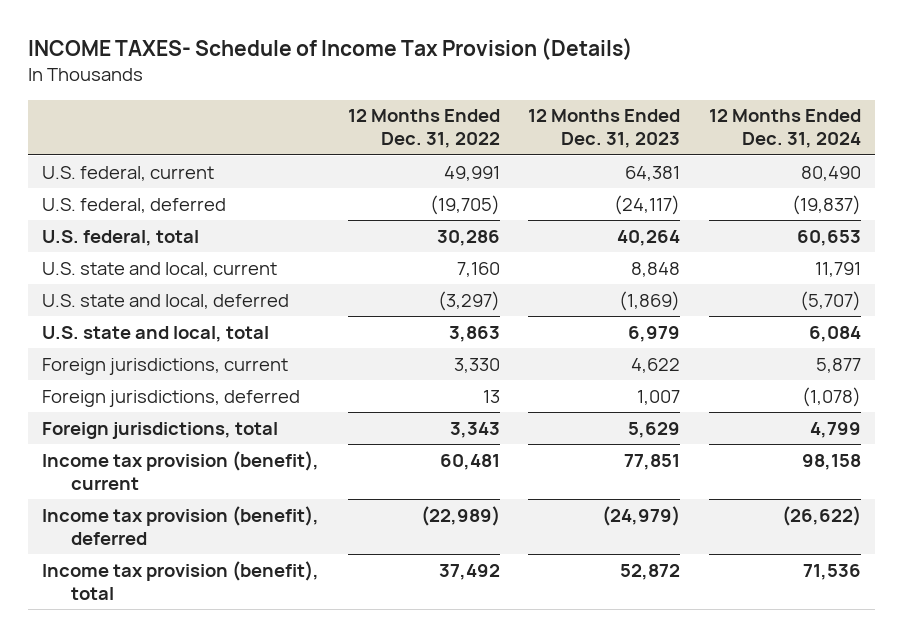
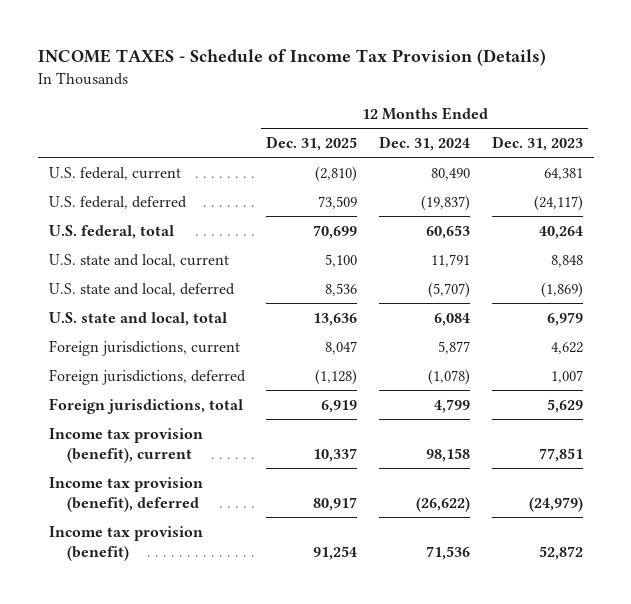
[27,38,633,61] INCOME TAXES- Schedule of Income Tax Provision (Details) -> [37,49,546,67] INCOME TAXES - Schedule of Income Tax Provision (Details)
[347,109,500,149] 12 Months Ended Dec. 31, 2022 -> none
none -> [266,136,358,152] Dec. 31, 2025
[42,560,320,600] Income tax provision (benefit), total -> [48,525,203,561] Income tax provision (benefit)

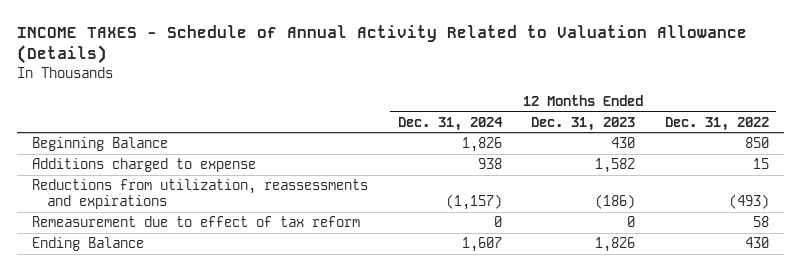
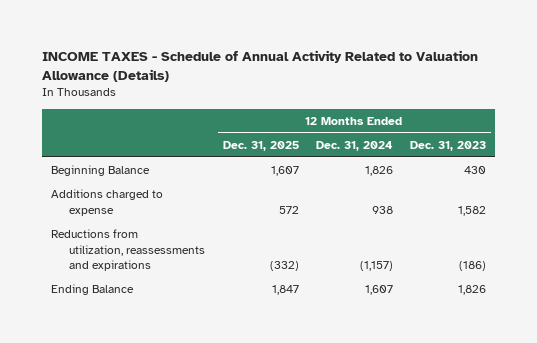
[664,116,769,131] Dec. 31, 2022 -> none
none -> [222,140,299,151] Dec. 31, 2025
[32,216,361,228] Remeasurement due to effect of tax reform -> none

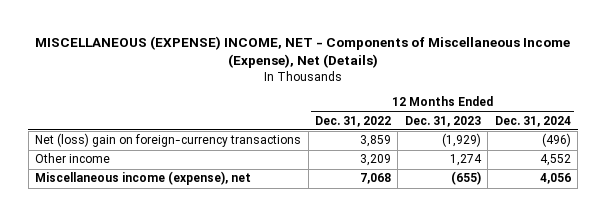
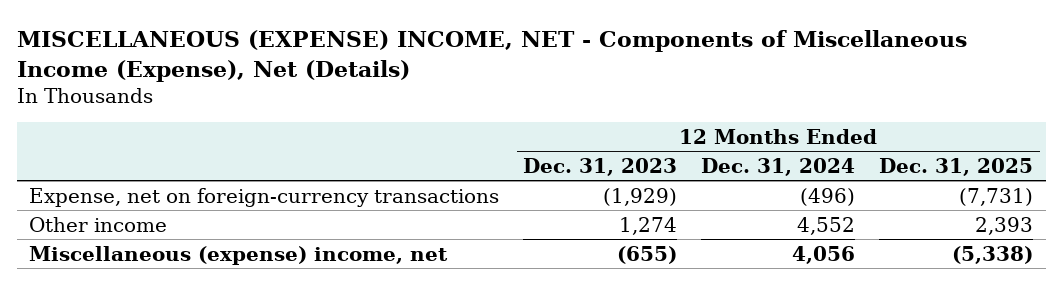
[314,115,391,127] Dec. 31, 2022 -> none
none -> [879,157,1034,176] Dec. 31, 2025
[35,133,302,148] Net (loss) gain on foreign-currency transactions -> [28,187,499,207] Expense, net on foreign-currency transactions
[35,171,252,186] Miscellaneous income (expense), net -> [28,245,448,265] Miscellaneous (expense) income, net

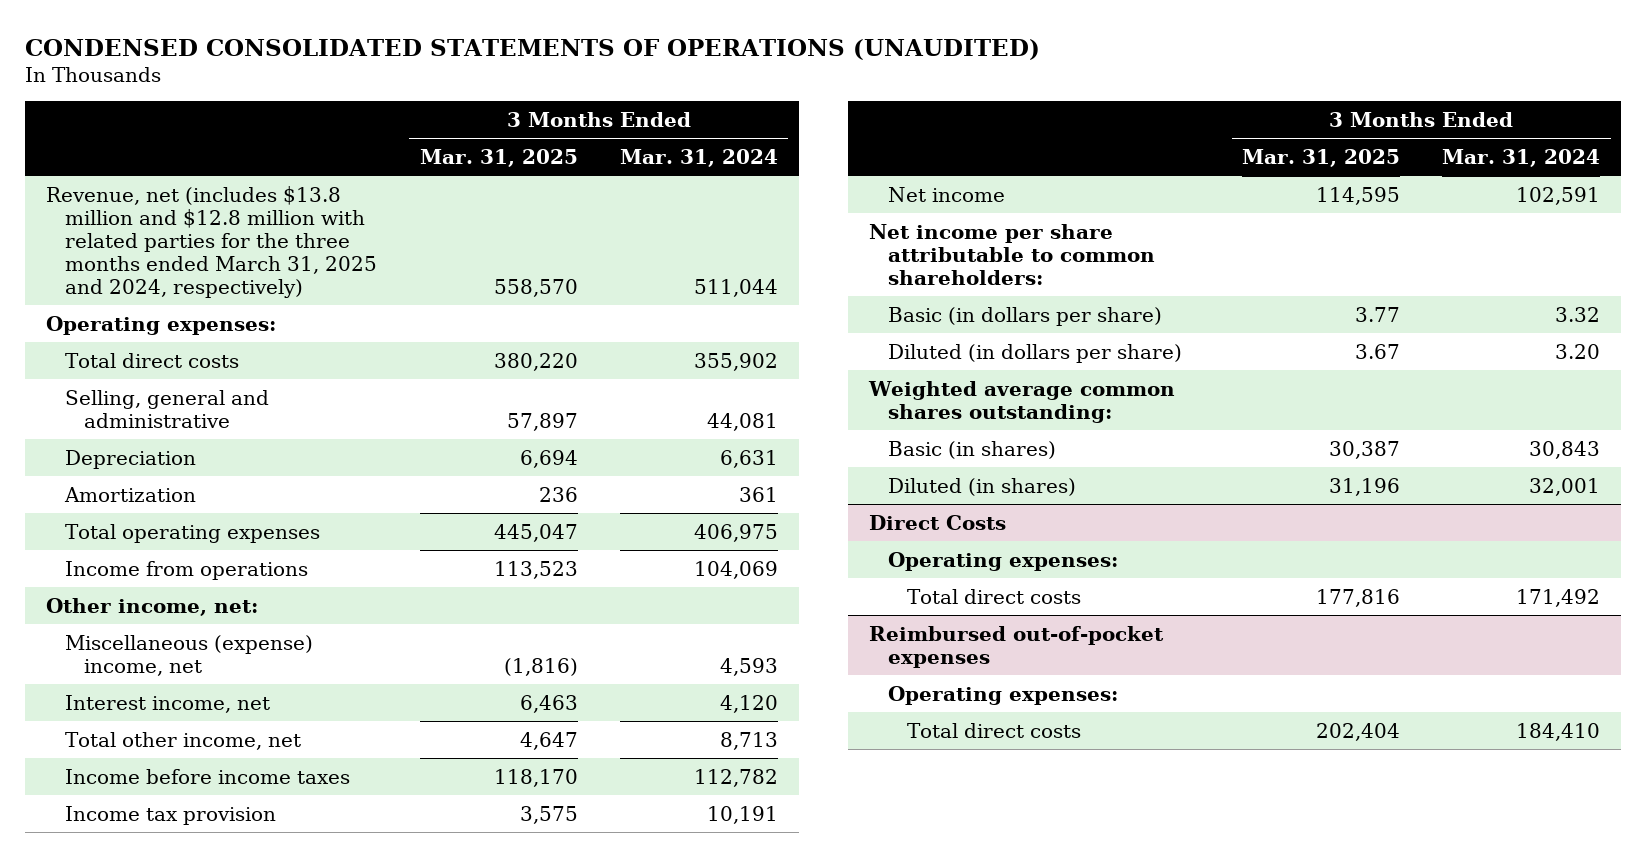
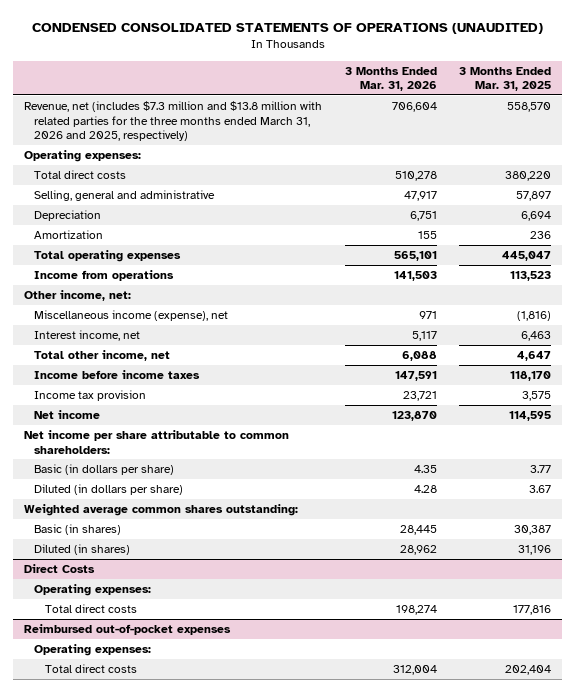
[619,148,778,167] Mar. 31, 2024 -> none
none -> [344,66,437,92] 3 Months Ended Mar. 31, 2026
[46,185,378,298] Revenue, net (includes $13.8 million and $12.8 million with related parties for the three months ended March 31, 2025 and 2024, respectively) -> [24,100,323,142] Revenue, net (includes $7.3 million and $13.8 million with related parties for the three months ended March 31, 2026 and 2025, respectively)
[65,634,314,676] Miscellaneous (expense) income, net -> [34,309,229,321] Miscellaneous income (expense), net

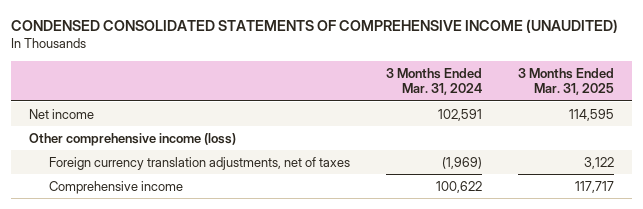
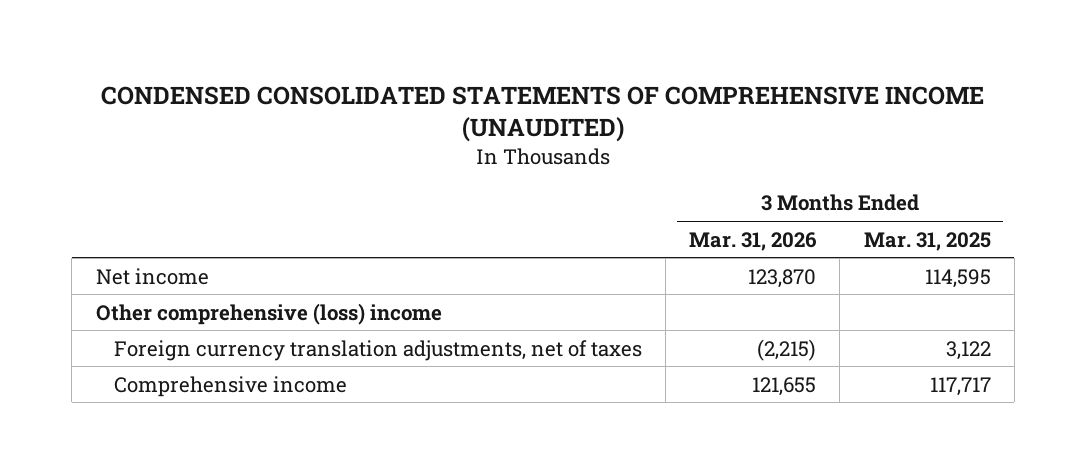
[385,68,482,96] 3 Months Ended Mar. 31, 2024 -> none
none -> [689,231,818,251] Mar. 31, 2026
[29,132,237,146] Other comprehensive income (loss) -> [95,302,442,325] Other comprehensive (loss) income

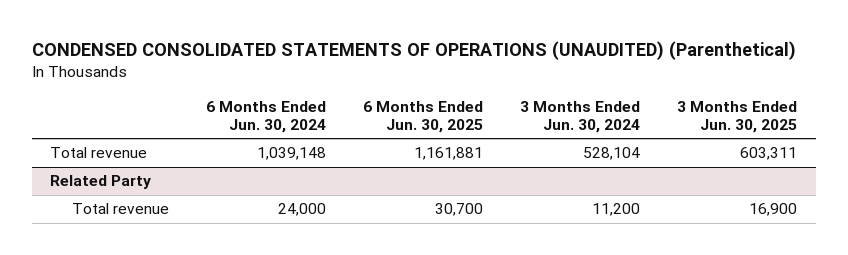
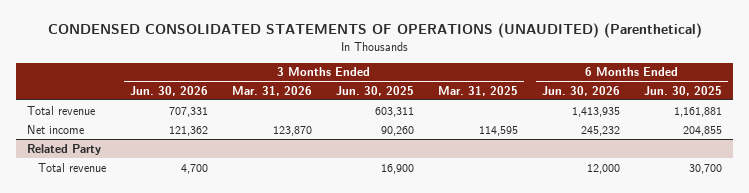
[206,100,327,133] 6 Months Ended Jun. 30, 2024 -> none
[520,100,641,133] 3 Months Ended Jun. 30, 2024 -> none
none -> [130,85,209,96] Jun. 30, 2026
none -> [232,85,313,96] Mar. 31, 2026
none -> [437,85,518,96] Mar. 31, 2025
none -> [541,85,620,96] Jun. 30, 2026
none -> [27,124,85,134] Net income

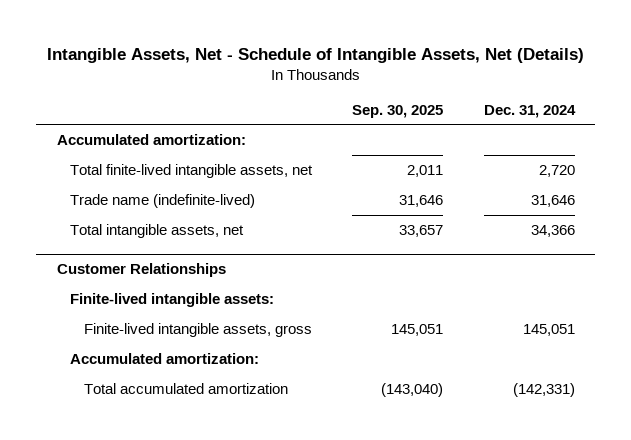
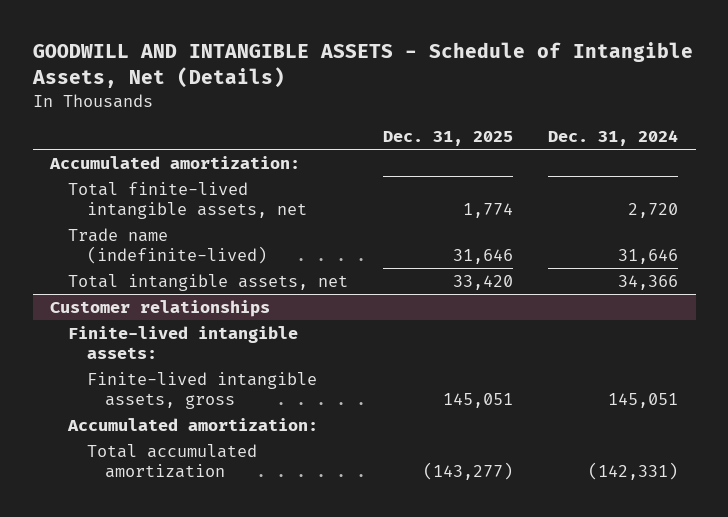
[46,47,584,63] Intangible Assets, Net - Schedule of Intangible Assets, Net (Details) -> [31,42,693,89] GOODWILL AND INTANGIBLE ASSETS - Schedule of Intangible Assets, Net (Details)
[352,104,444,118] Sep. 30, 2025 -> none
none -> [383,131,514,147] Dec. 31, 2025
[56,263,226,278] Customer Relationships -> [49,299,270,317] Customer relationships

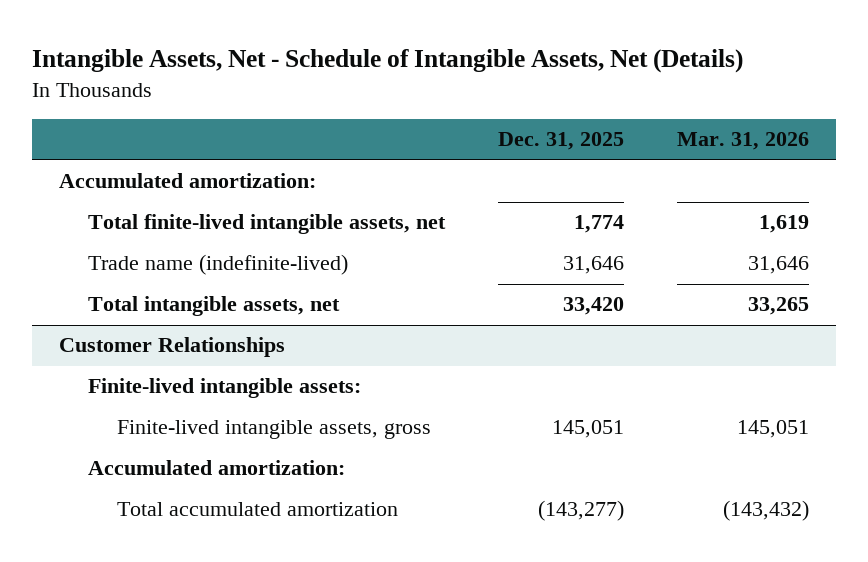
[31,42,693,89] GOODWILL AND INTANGIBLE ASSETS - Schedule of Intangible Assets, Net (Details) -> [32,48,744,73] Intangible Assets, Net - Schedule of Intangible Assets, Net (Details)
[548,130,679,147] Dec. 31, 2024 -> none
none -> [677,132,810,151] Mar. 31, 2026
[49,299,270,317] Customer relationships -> [58,337,285,358] Customer Relationships

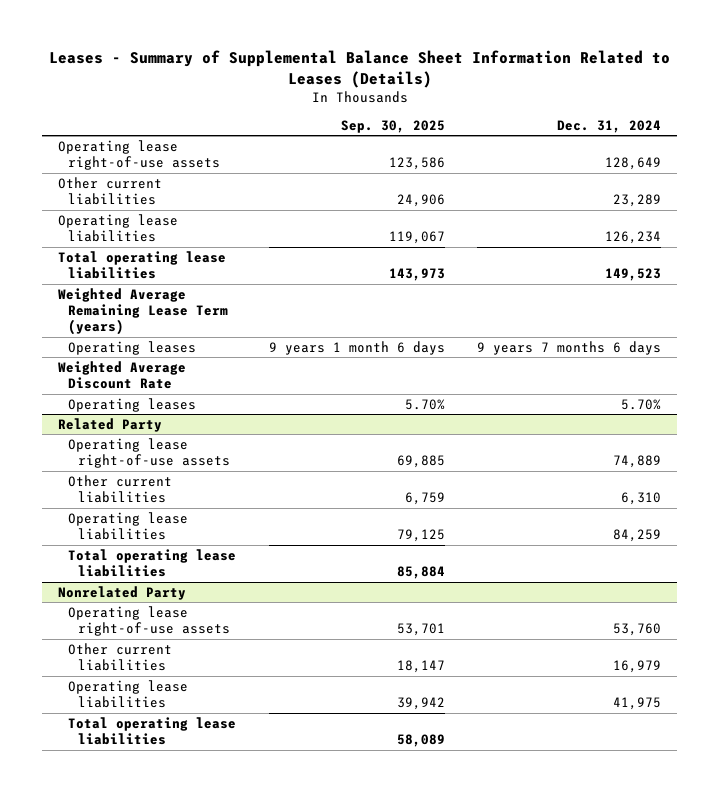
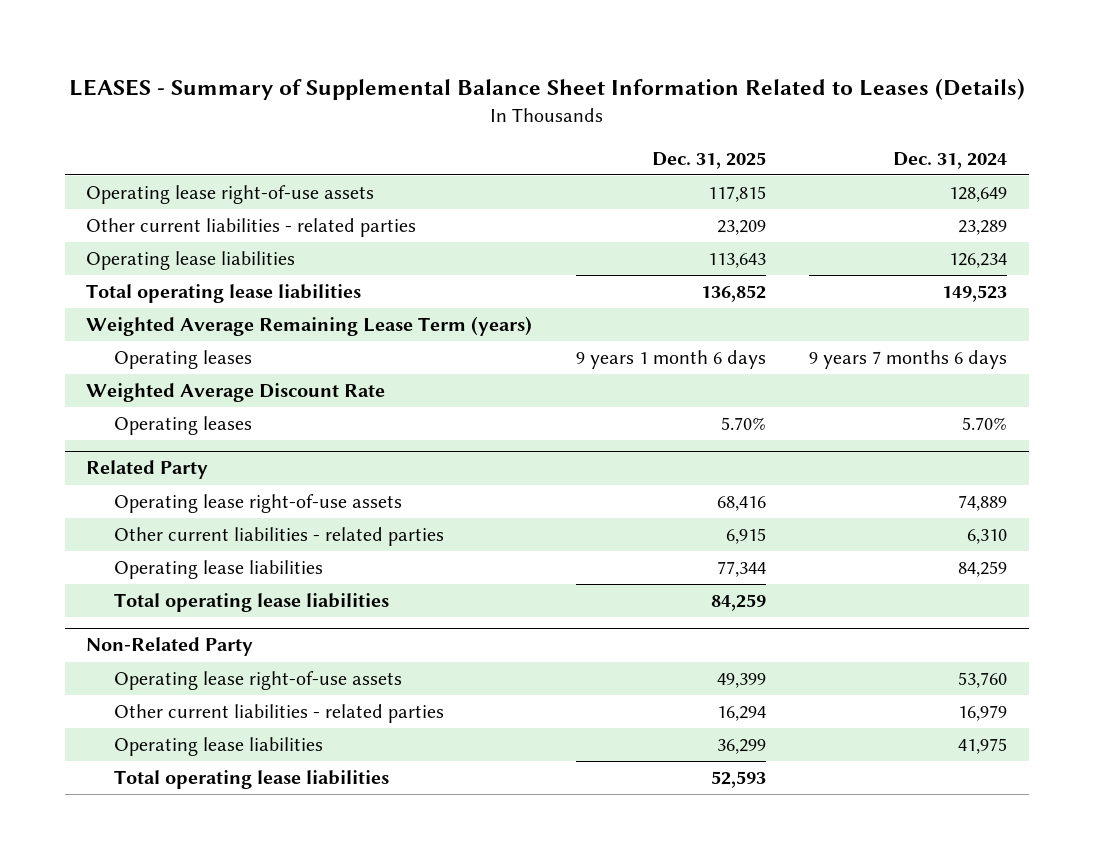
[48,50,670,88] Leases - Summary of Supplemental Balance Sheet Information Related to Leases (Details) -> [68,78,1025,101] LEASES - Summary of Supplemental Balance Sheet Information Related to Leases (Details)
[340,119,445,133] Sep. 30, 2025 -> none
none -> [651,151,766,169] Dec. 31, 2025
[58,176,163,206] Other current liabilities -> [86,218,417,238] Other current liabilities - related parties
[68,474,173,504] Other current liabilities -> [114,527,445,547] Other current liabilities - related parties
[58,585,187,600] Nonrelated Party -> [86,637,254,657] Non-Related Party
[68,642,173,672] Other current liabilities -> [114,704,445,724] Other current liabilities - related parties

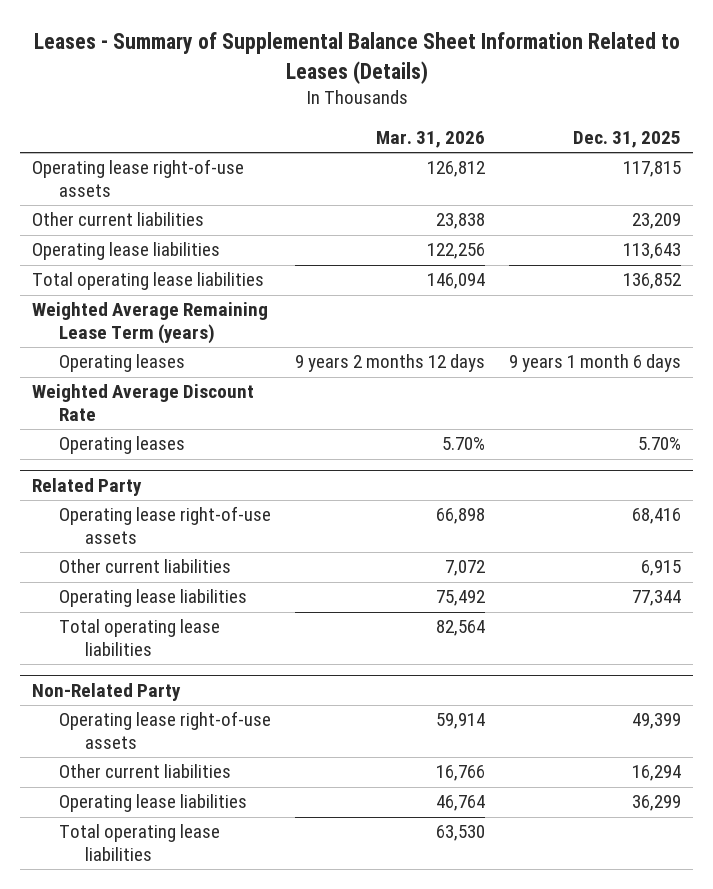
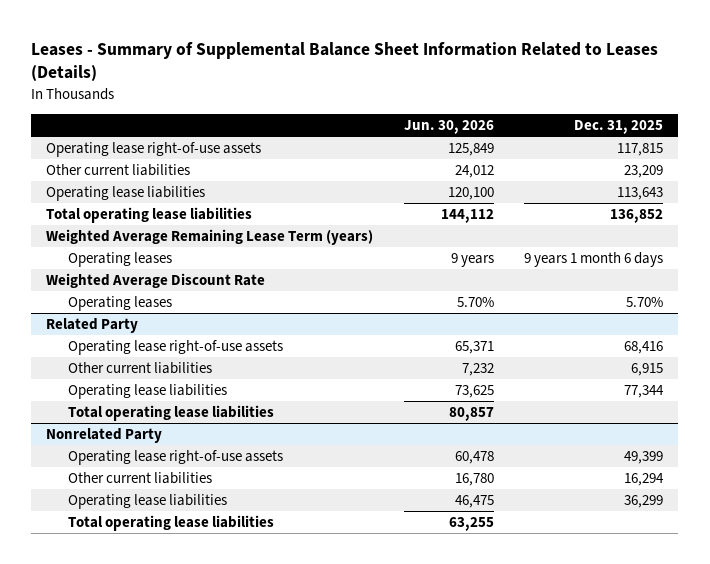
[375,131,485,149] Mar. 31, 2026 -> none
none -> [403,119,494,134] Jun. 30, 2026
[32,682,182,701] Non-Related Party -> [46,428,163,444] Nonrelated Party

